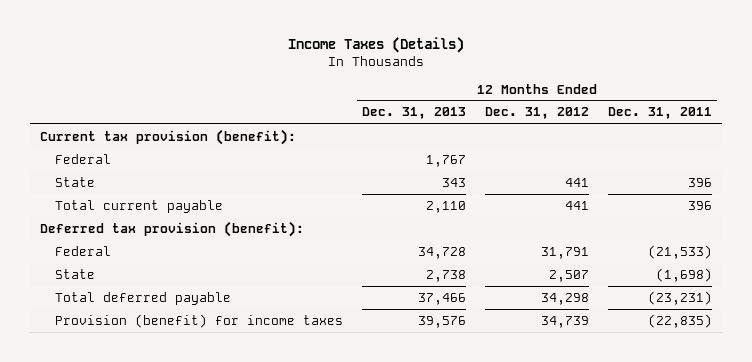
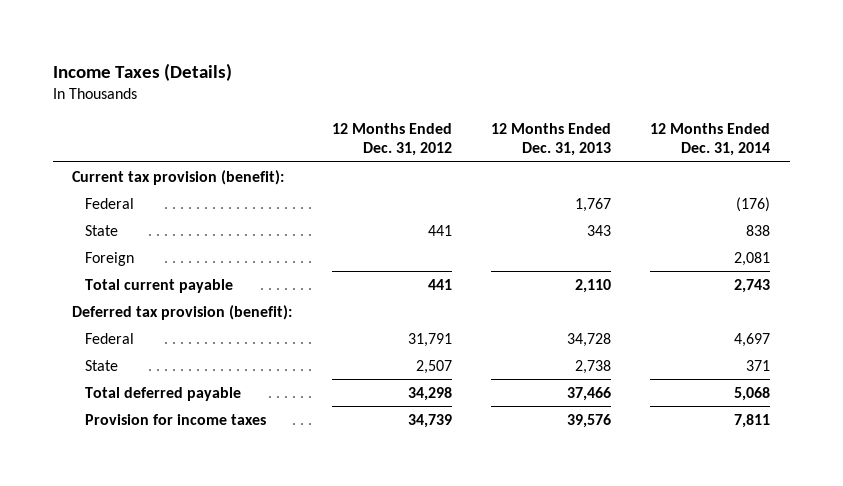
[608,107,713,120] Dec. 31, 2011 -> none
none -> [650,122,771,157] 12 Months Ended Dec. 31, 2014
none -> [84,251,134,266] Foreign
[54,313,343,328] Provision (benefit) for income taxes -> [84,413,266,425] Provision for income taxes

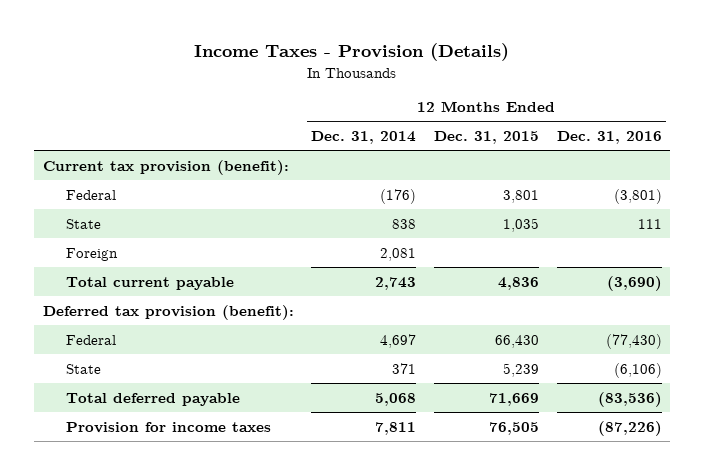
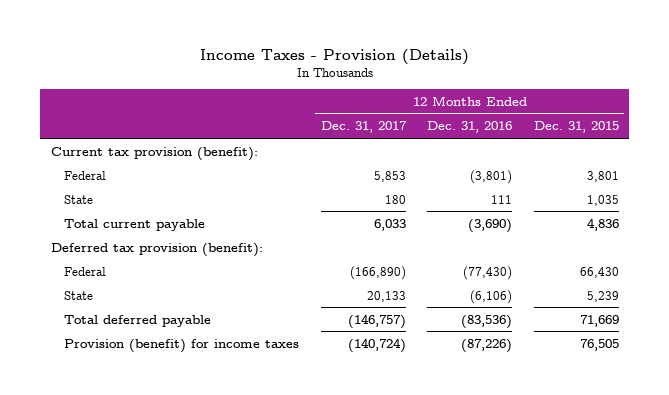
[311,130,417,144] Dec. 31, 2014 -> none
none -> [320,121,407,134] Dec. 31, 2017
[66,247,119,261] Foreign -> none
[66,421,272,433] Provision for income taxes -> [64,338,300,353] Provision (benefit) for income taxes

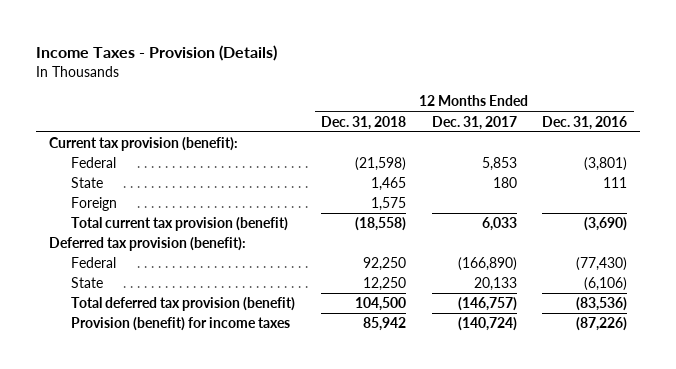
[533,121,619,134] Dec. 31, 2015 -> none
none -> [321,115,407,130] Dec. 31, 2018
none -> [71,197,118,212] Foreign
[64,218,206,231] Total current payable -> [71,217,289,232] Total current tax provision (benefit)
[64,314,212,327] Total deferred payable -> [71,297,296,312] Total deferred tax provision (benefit)

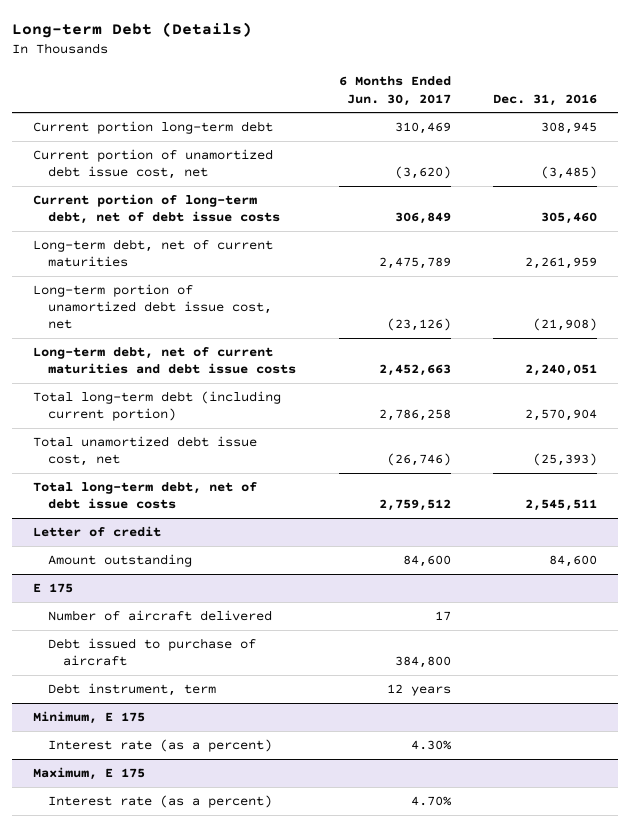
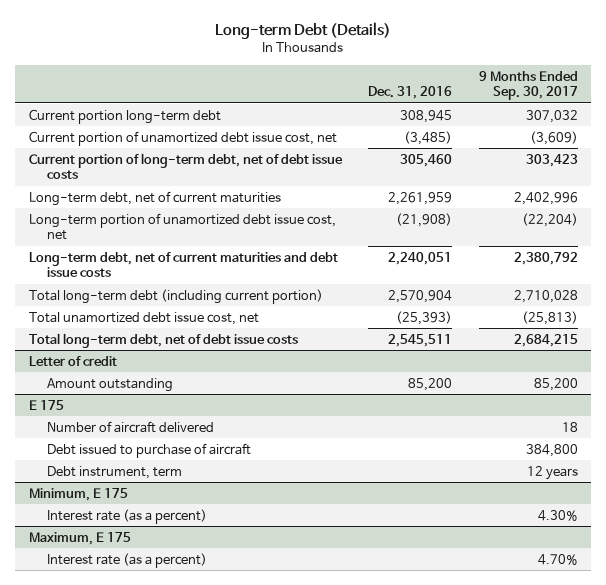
[338,76,451,106] 6 Months Ended Jun. 30, 2017 -> none
none -> [478,70,578,101] 9 Months Ended Sep. 30, 2017
[548,554,597,567] 84,600 -> [408,377,453,391] 85,200

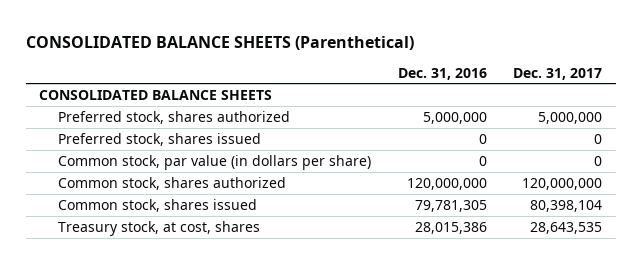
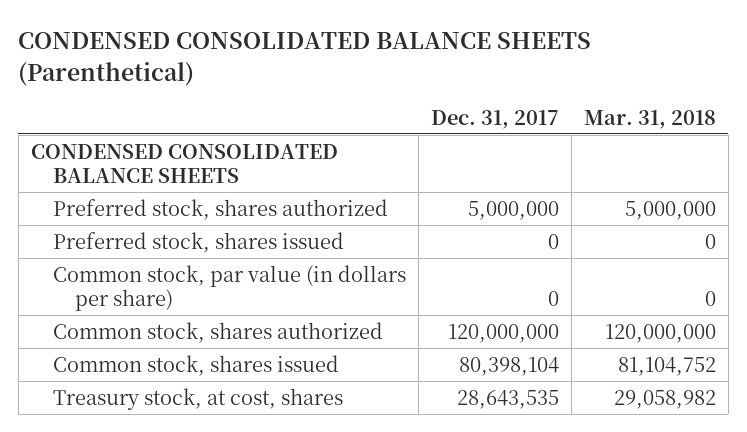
[25,35,414,50] CONSOLIDATED BALANCE SHEETS (Parenthetical) -> [18,32,592,86] CONDENSED CONSOLIDATED BALANCE SHEETS (Parenthetical)
[397,67,487,80] Dec. 31, 2016 -> none
none -> [583,109,716,129] Mar. 31, 2018
[39,89,273,100] CONSOLIDATED BALANCE SHEETS -> [30,143,338,183] CONDENSED CONSOLIDATED BALANCE SHEETS

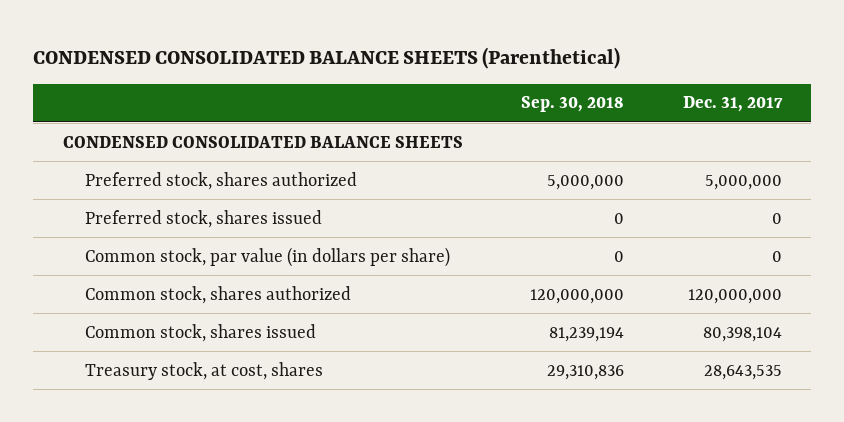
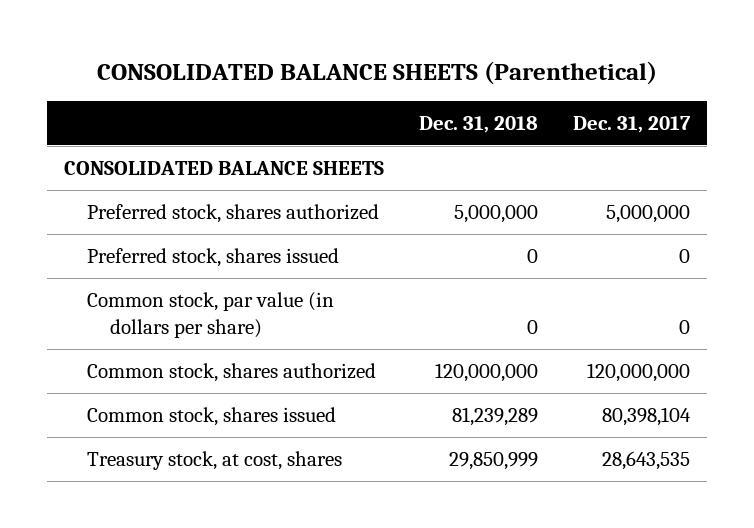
[33,47,621,70] CONDENSED CONSOLIDATED BALANCE SHEETS (Parenthetical) -> [97,61,658,86] CONSOLIDATED BALANCE SHEETS (Parenthetical)
[521,96,625,113] Sep. 30, 2018 -> none
none -> [419,116,539,134] Dec. 31, 2018
[62,135,463,148] CONDENSED CONSOLIDATED BALANCE SHEETS -> [64,161,385,176] CONSOLIDATED BALANCE SHEETS

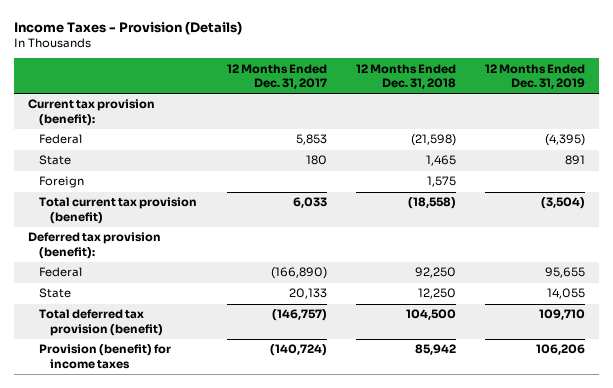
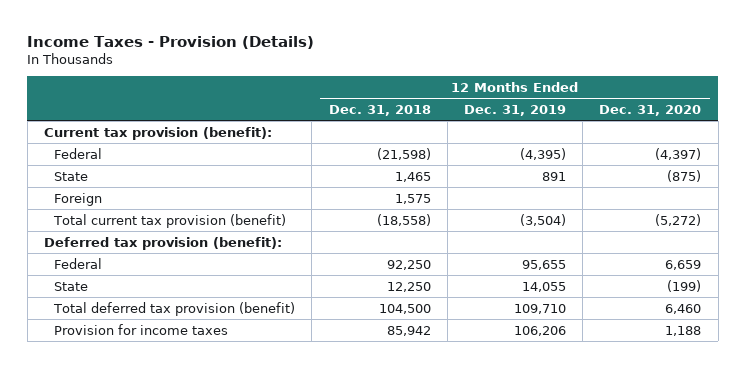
[226,63,327,90] 12 Months Ended Dec. 31, 2017 -> none
none -> [599,104,702,116] Dec. 31, 2020
[39,344,172,369] Provision (benefit) for income taxes -> [54,323,229,335] Provision for income taxes

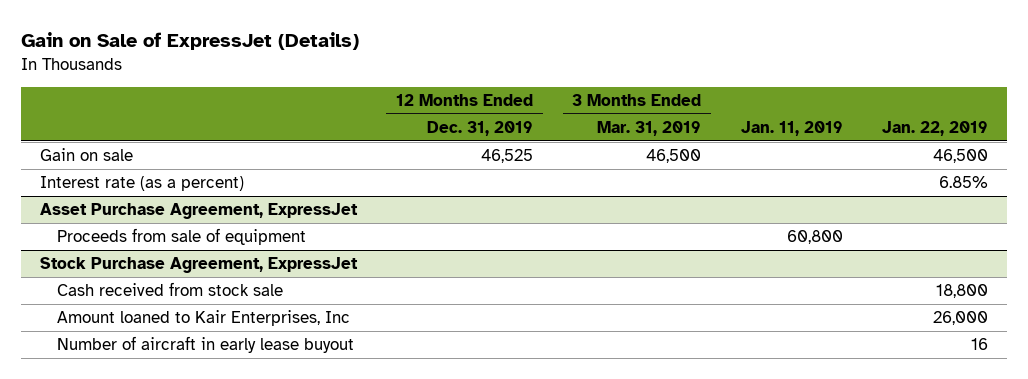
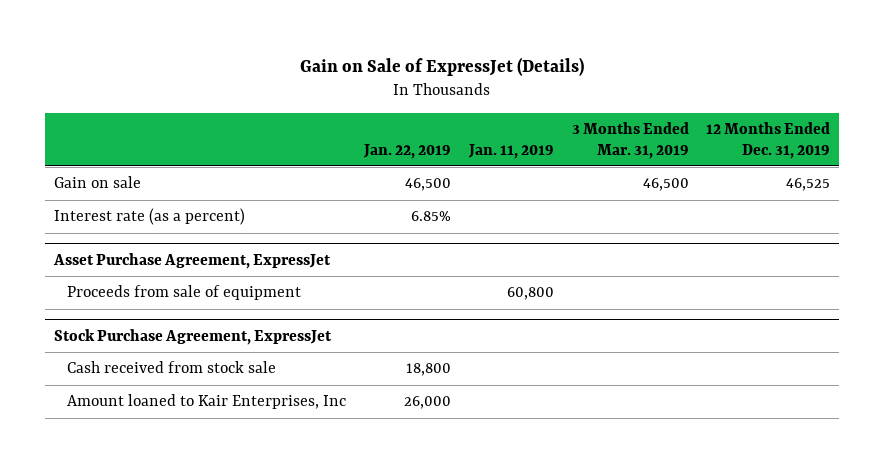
[57,336,355,354] Number of aircraft in early lease buyout -> none

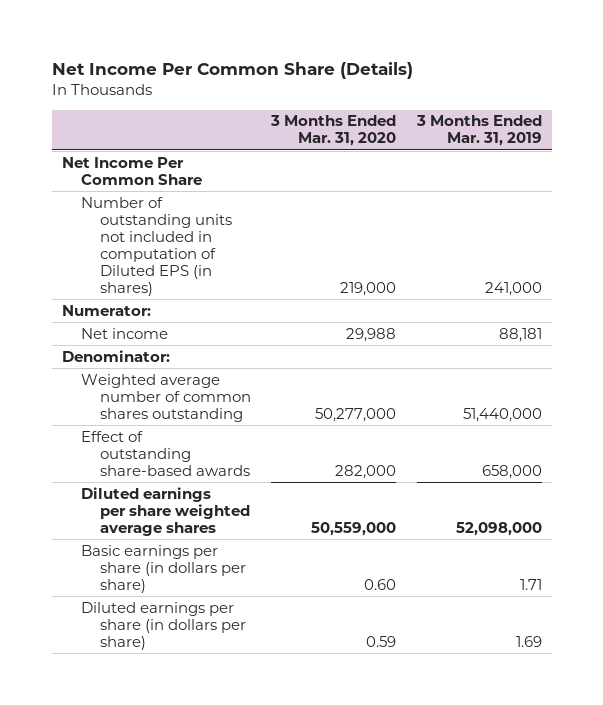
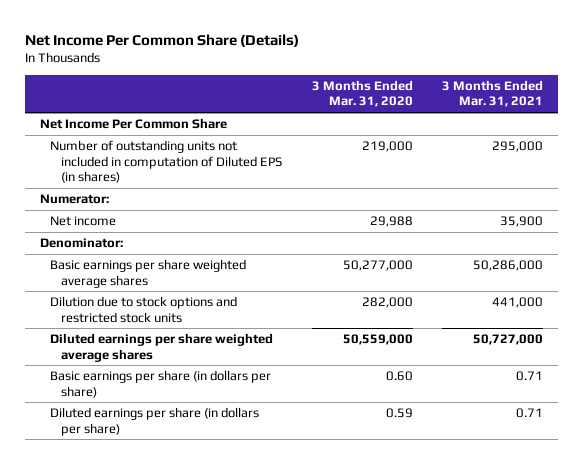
[415,115,542,147] 3 Months Ended Mar. 31, 2019 -> none
none -> [442,79,544,108] 3 Months Ended Mar. 31, 2021
[81,373,252,422] Weighted average number of common shares outstanding -> [50,259,247,288] Basic earnings per share weighted average shares
[81,430,251,476] Effect of outstanding share-based awards -> [50,296,238,323] Dilution due to stock options and restricted stock units

